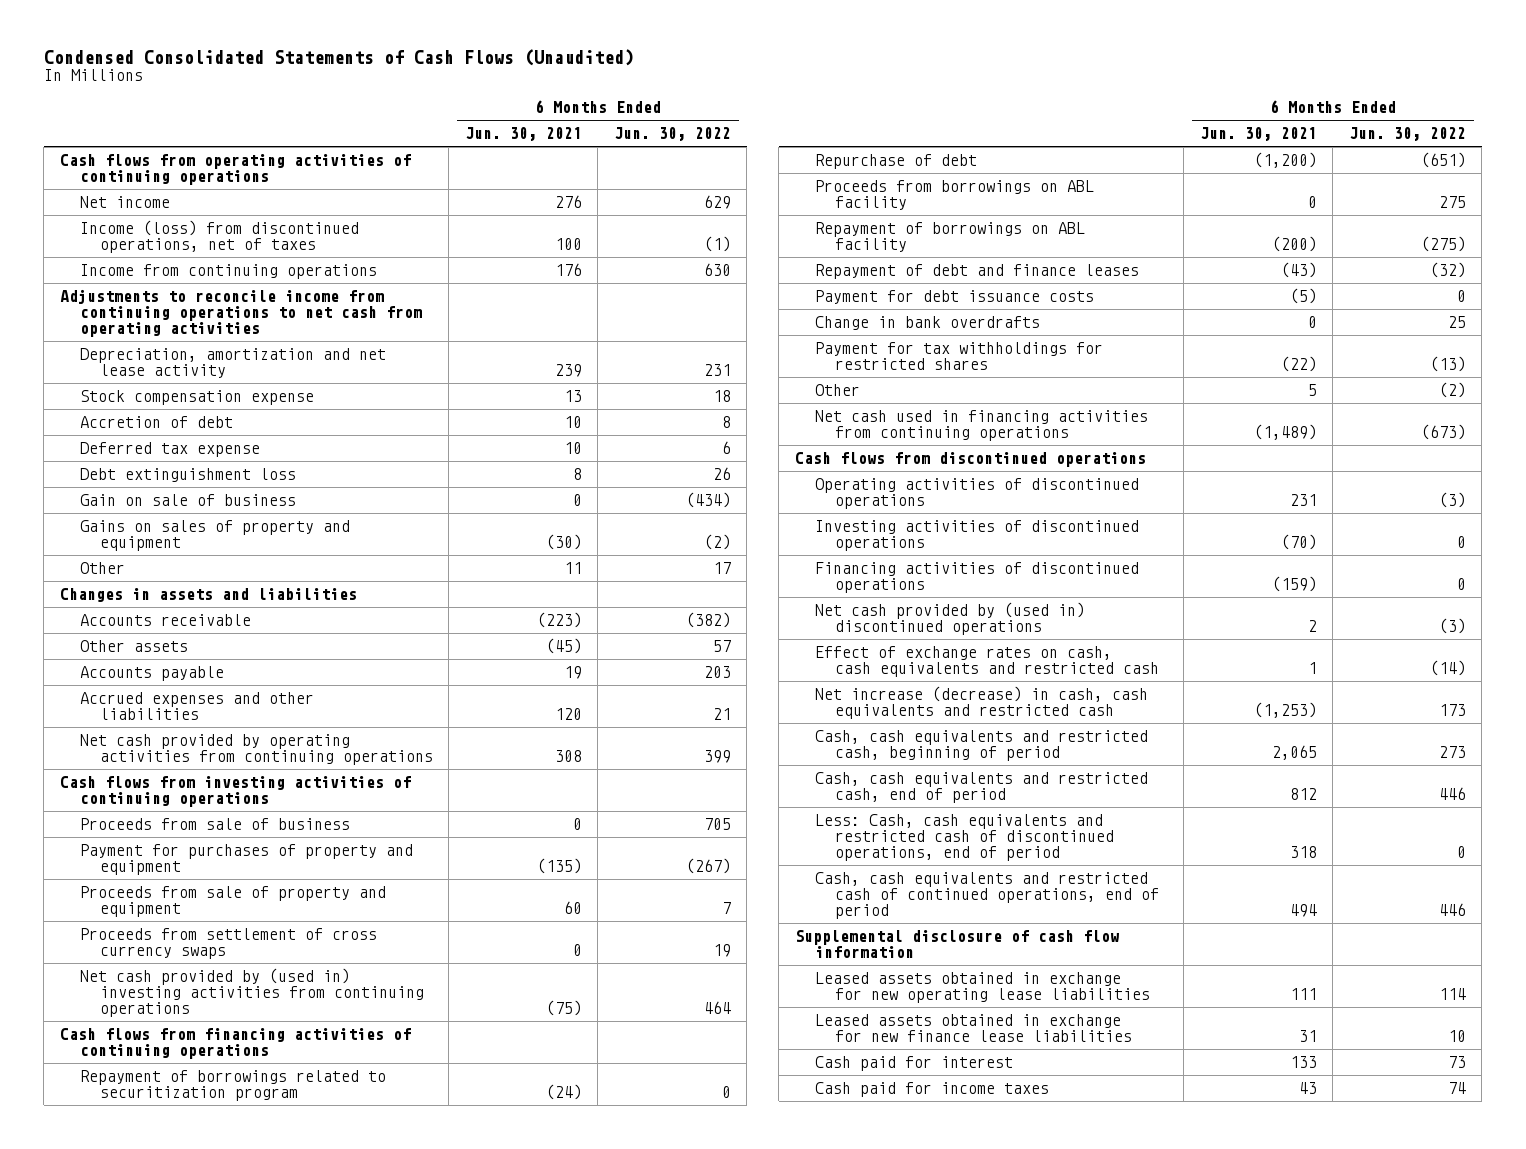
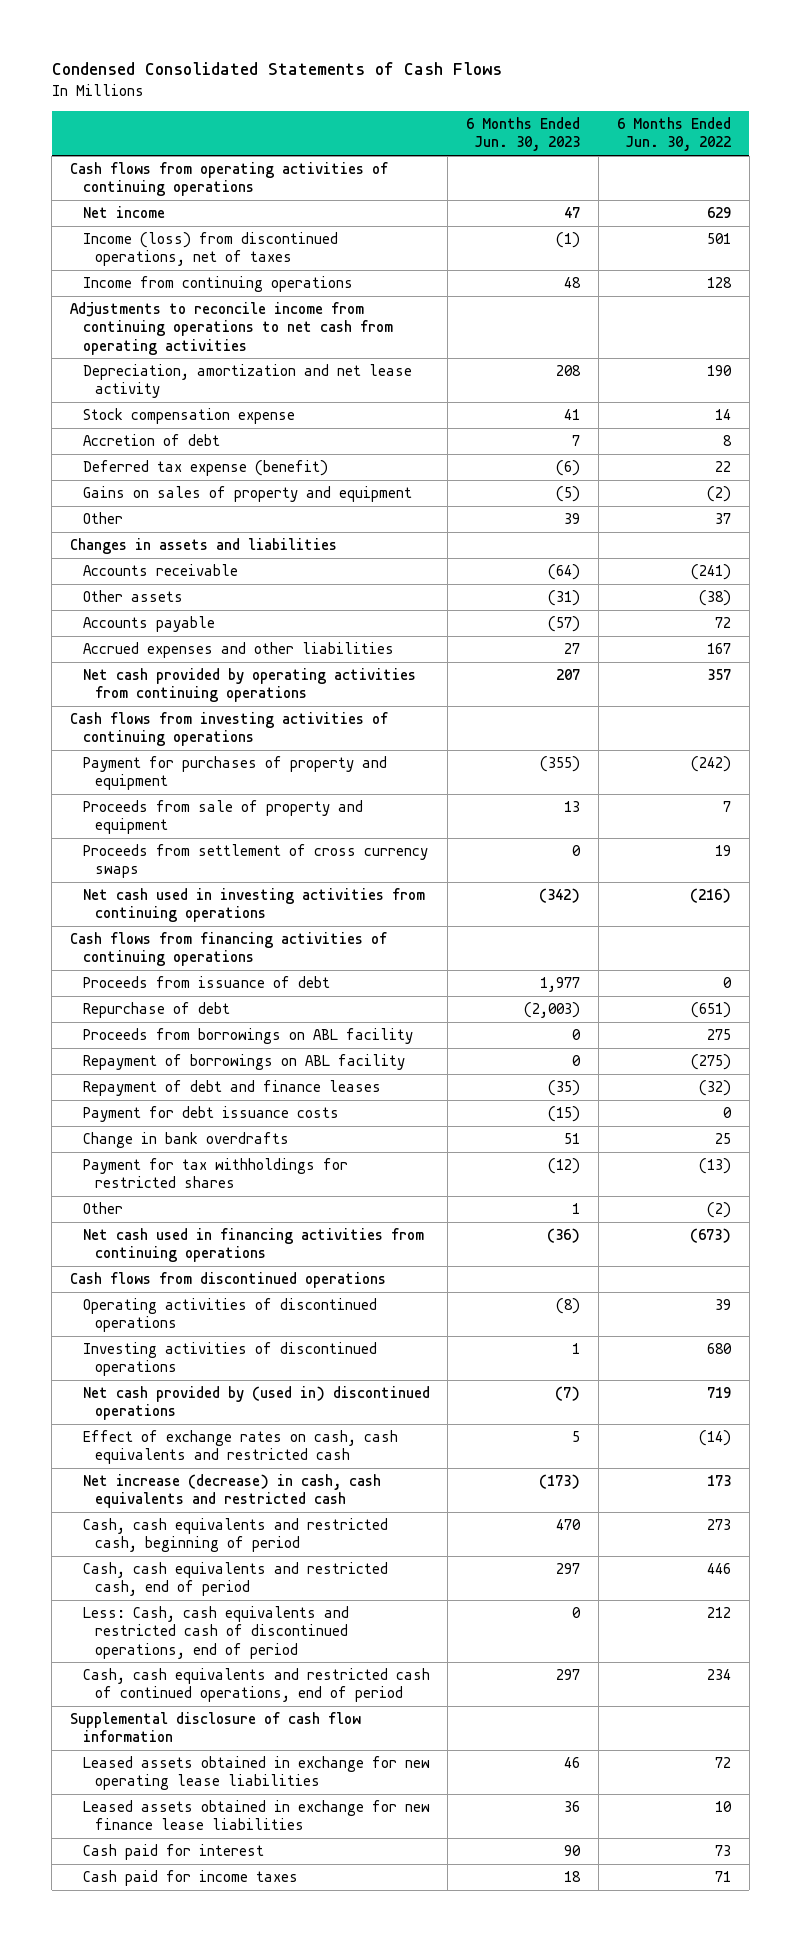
[43,48,634,66] Condensed Consolidated Statements of Cash Flows (Unaudited) -> [51,62,502,76] Condensed Consolidated Statements of Cash Flows
[464,127,582,142] Jun. 30, 2021 -> none
none -> [466,117,581,152] 6 Months Ended Jun. 30, 2023
[703,235,731,252] (1) -> [706,233,731,245] 501
[703,263,731,277] 630 -> [706,277,732,289] 128
[703,363,731,376] 231 -> [706,365,732,377] 190
[712,390,731,403] 18 -> [714,409,731,421] 14
[79,468,296,483] Debt extinguishment loss -> none
[79,494,296,507] Gain on sale of business -> none
[79,442,260,458] Deferred tax expense -> [82,460,328,477] Deferred tax expense (benefit)
[721,441,731,455] 6 -> [714,461,731,473] 22
[712,562,731,575] 17 -> [714,513,731,525] 37
[685,612,731,629] (382) -> [690,564,731,581] (241)
[712,640,731,653] 57 -> [698,590,731,607] (38)
[703,666,731,679] 203 -> [714,617,731,629] 72
[712,707,731,720] 21 -> [706,643,731,655] 167
[703,749,731,763] 399 -> [706,669,731,681] 357
[79,818,350,831] Proceeds from sale of business -> none
[685,857,731,874] (267) -> [690,756,731,773] (242)
[79,968,424,1017] Net cash provided by (used in) investing activities from continuing operations -> [82,888,425,923] Net cash used in investing activities from continuing operations
[703,1000,731,1014] 464 -> [689,888,731,904] (216)
[79,1070,386,1101] Repayment of borrowings related to securitization program -> none
none -> [82,976,330,989] Proceeds from issuance of debt
[814,562,1139,593] Financing activities of discontinued operations -> none
[1438,491,1466,508] (3) -> [714,1299,731,1311] 39
[1456,535,1466,548] 0 -> [706,1343,732,1355] 680
[1438,617,1466,634] (3) -> [706,1387,731,1399] 719
[1456,845,1466,858] 0 -> [706,1607,731,1619] 212
[1438,902,1466,916] 446 -> [706,1669,731,1681] 234
[1438,987,1466,1000] 114 -> [714,1757,731,1769] 72
[1447,1082,1466,1095] 74 -> [714,1871,731,1883] 71

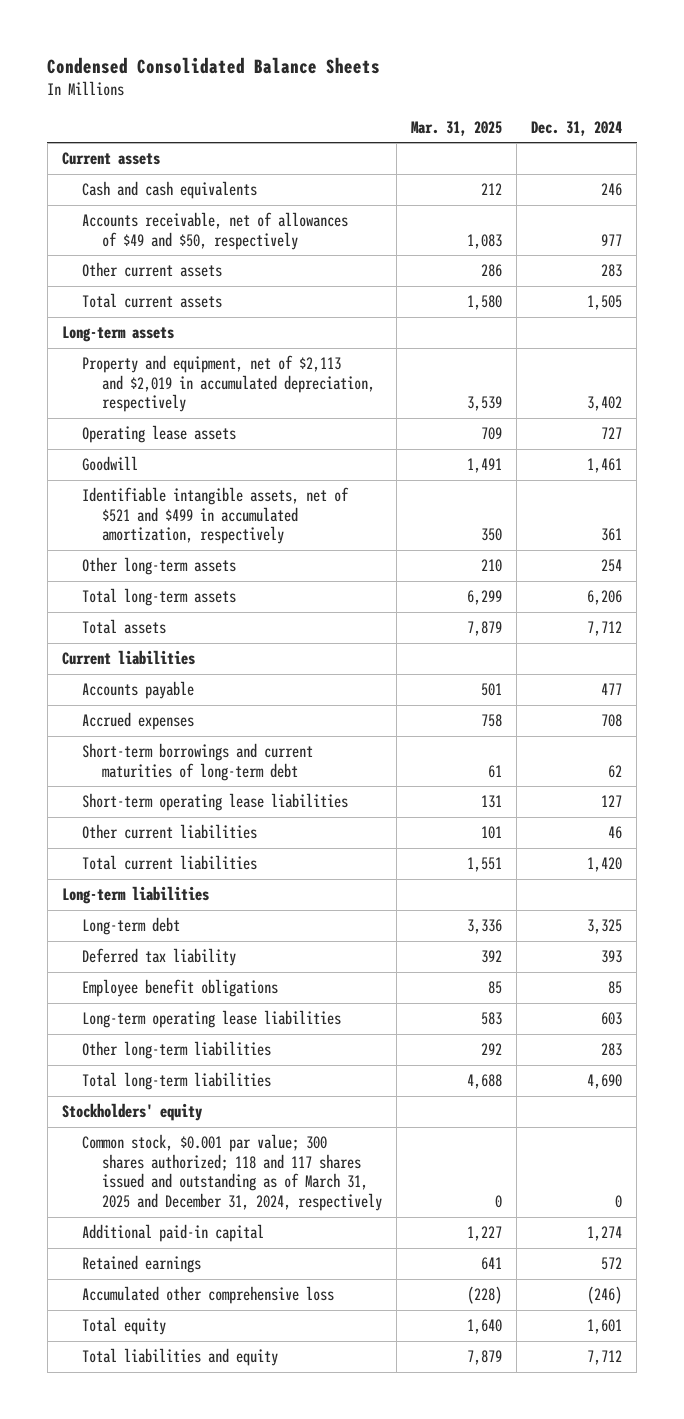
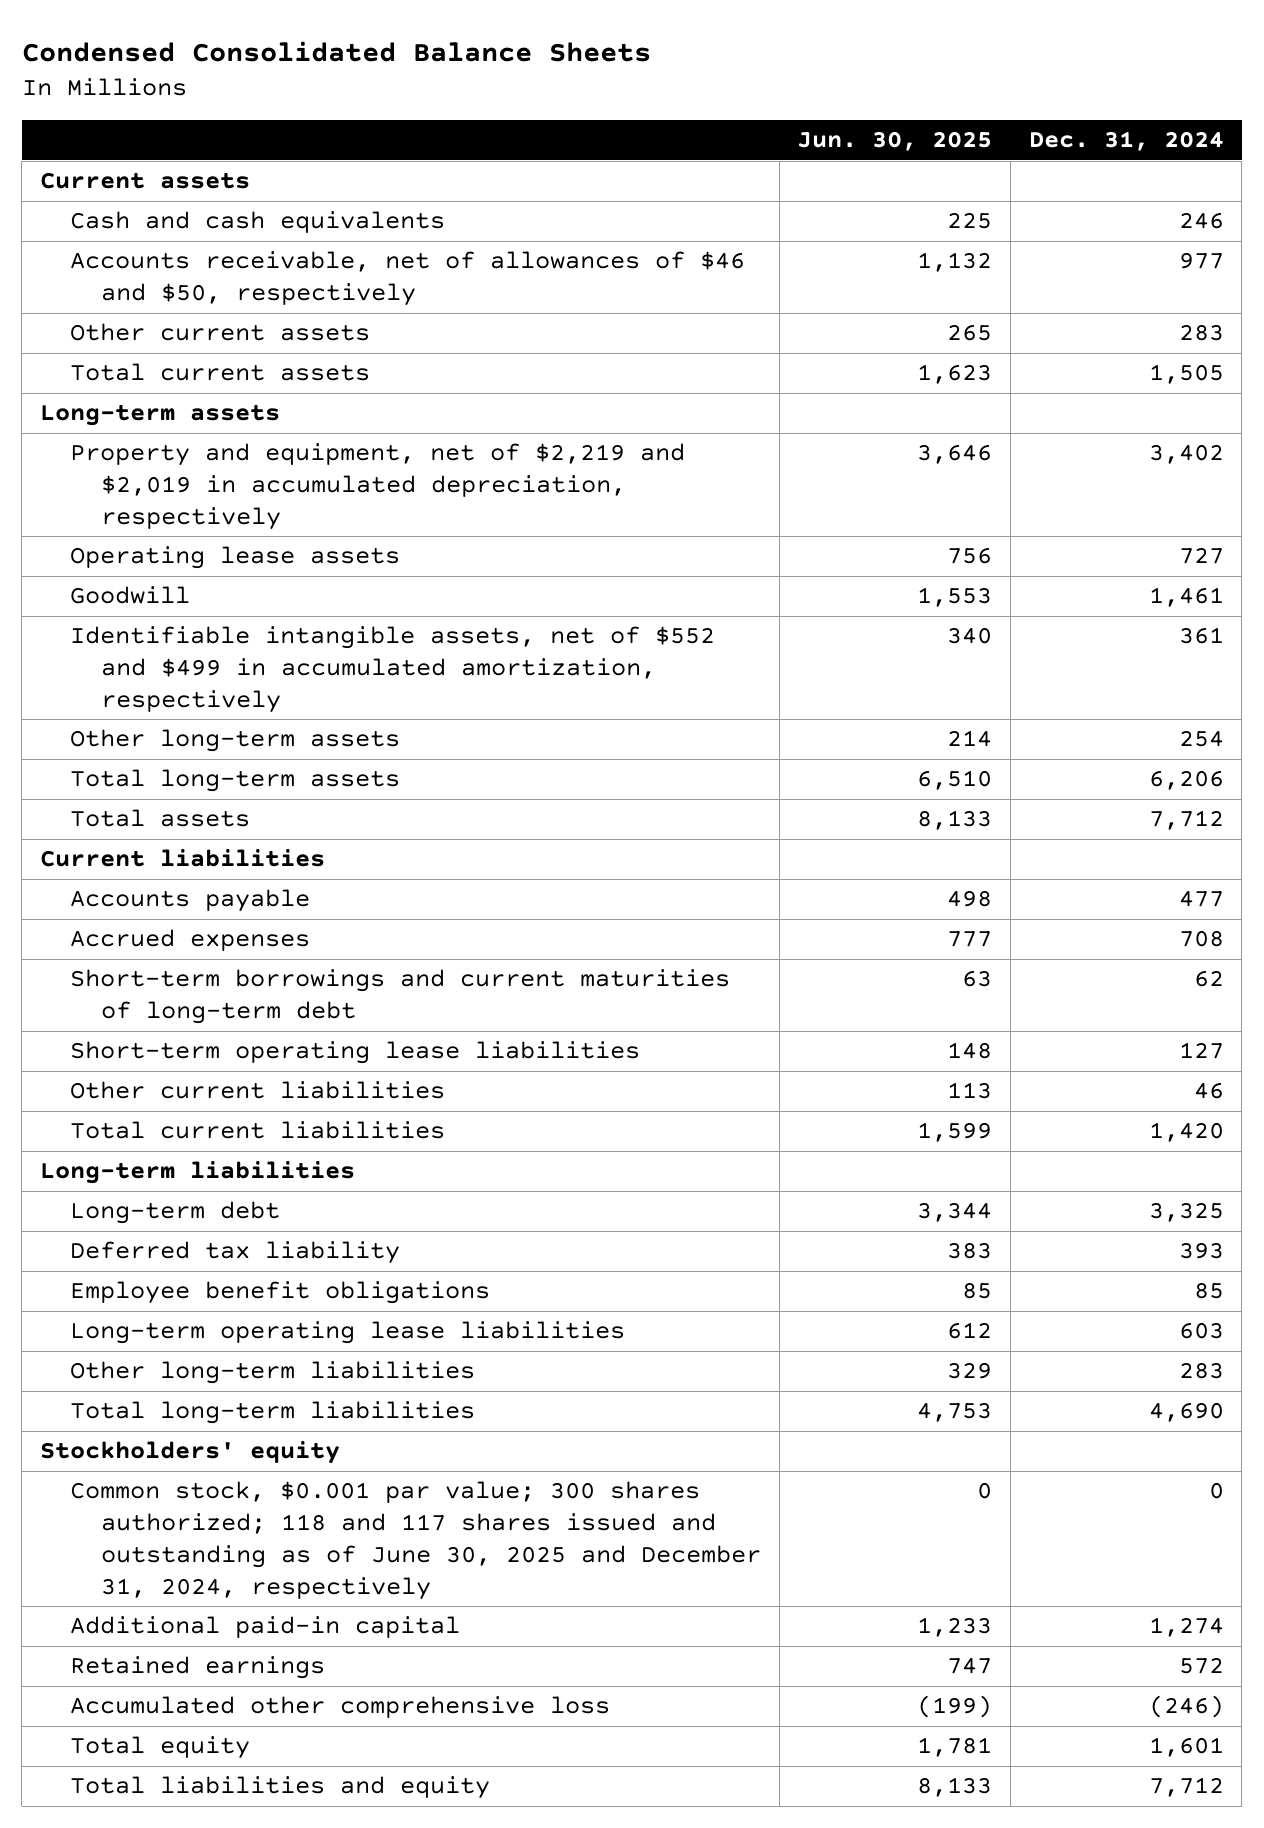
[411,120,503,136] Mar. 31, 2025 -> none
none -> [797,131,993,152] Jun. 30, 2025
[82,212,349,250] Accounts receivable, net of allowances of $49 and $50, respectively -> [70,251,746,307] Accounts receivable, net of allowances of $46 and $50, respectively
[82,355,376,413] Property and equipment, net of $2,113 and $2,019 in accumulated depreciation, respectively -> [70,443,686,531] Property and equipment, net of $2,219 and $2,019 in accumulated depreciation, respectively
[82,487,350,545] Identifiable intangible assets, net of $521 and $499 in accumulated amortization, respectively -> [70,626,716,714] Identifiable intangible assets, net of $552 and $499 in accumulated amortization, respectively
[82,1134,383,1212] Common stock, $0.001 par value; 300 shares authorized; 118 and 117 shares issued and outstanding as of March 31, 2025 and December 31, 2024, respectively -> [70,1481,761,1601] Common stock, $0.001 par value; 300 shares authorized; 118 and 117 shares issued and outstanding as of June 30, 2025 and December 31, 2024, respectively

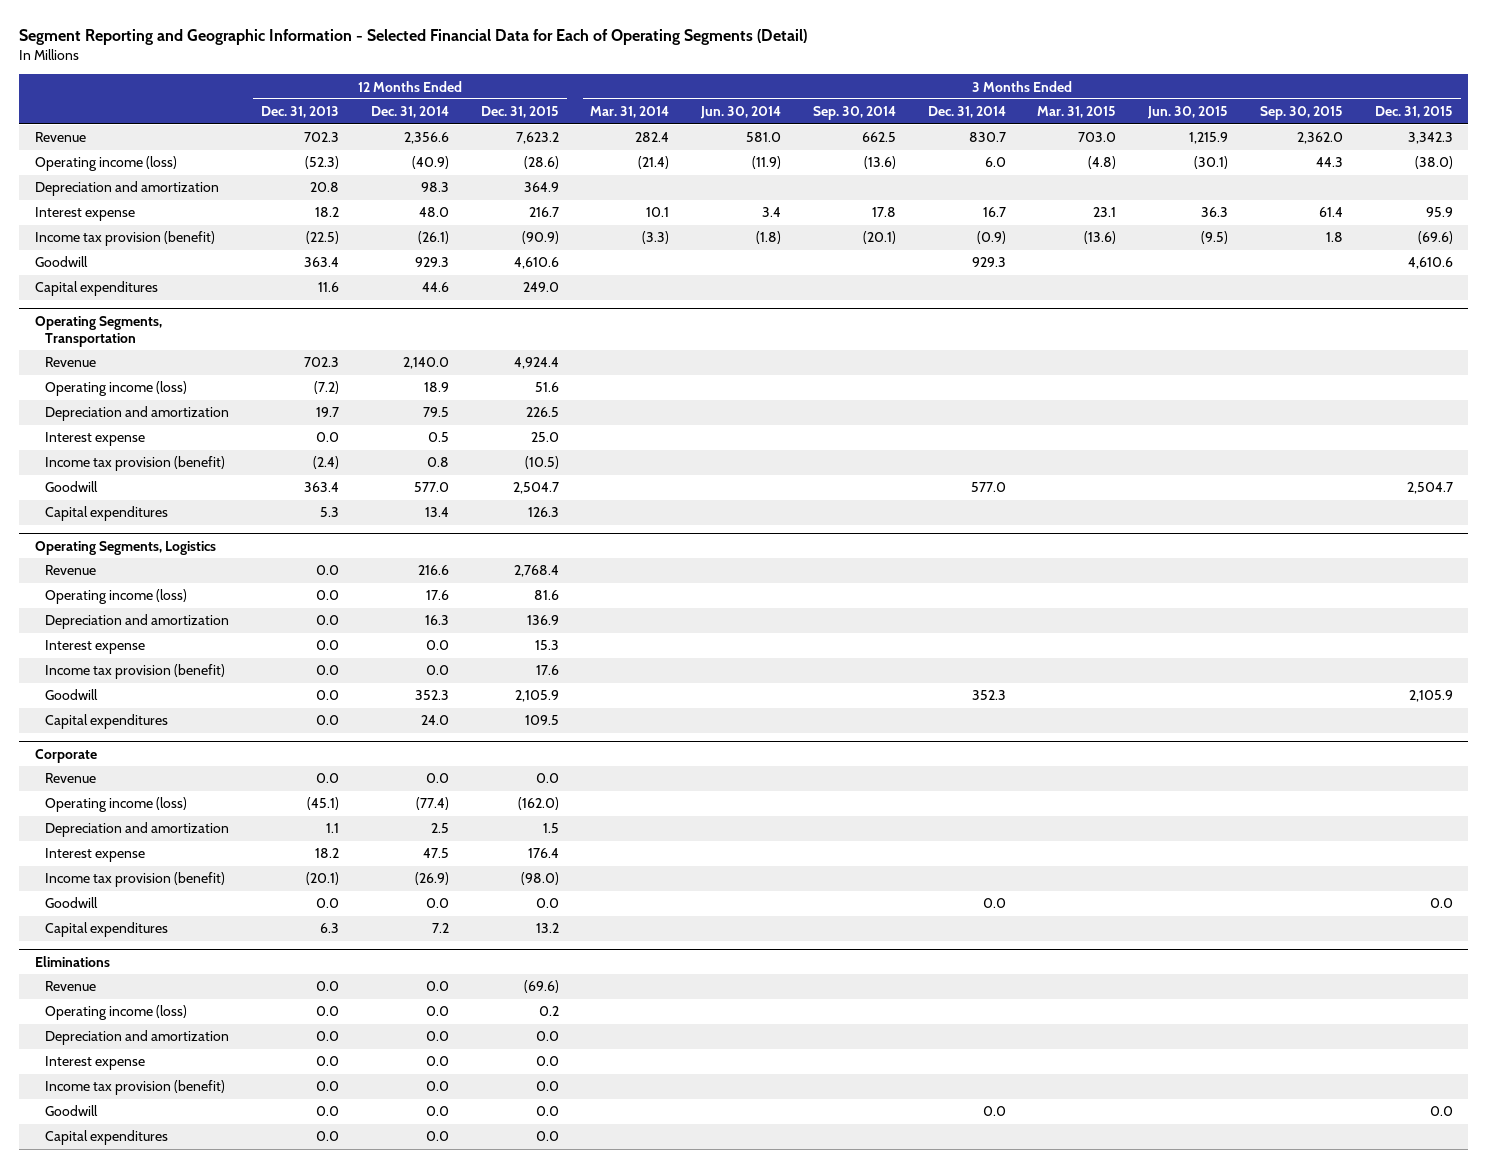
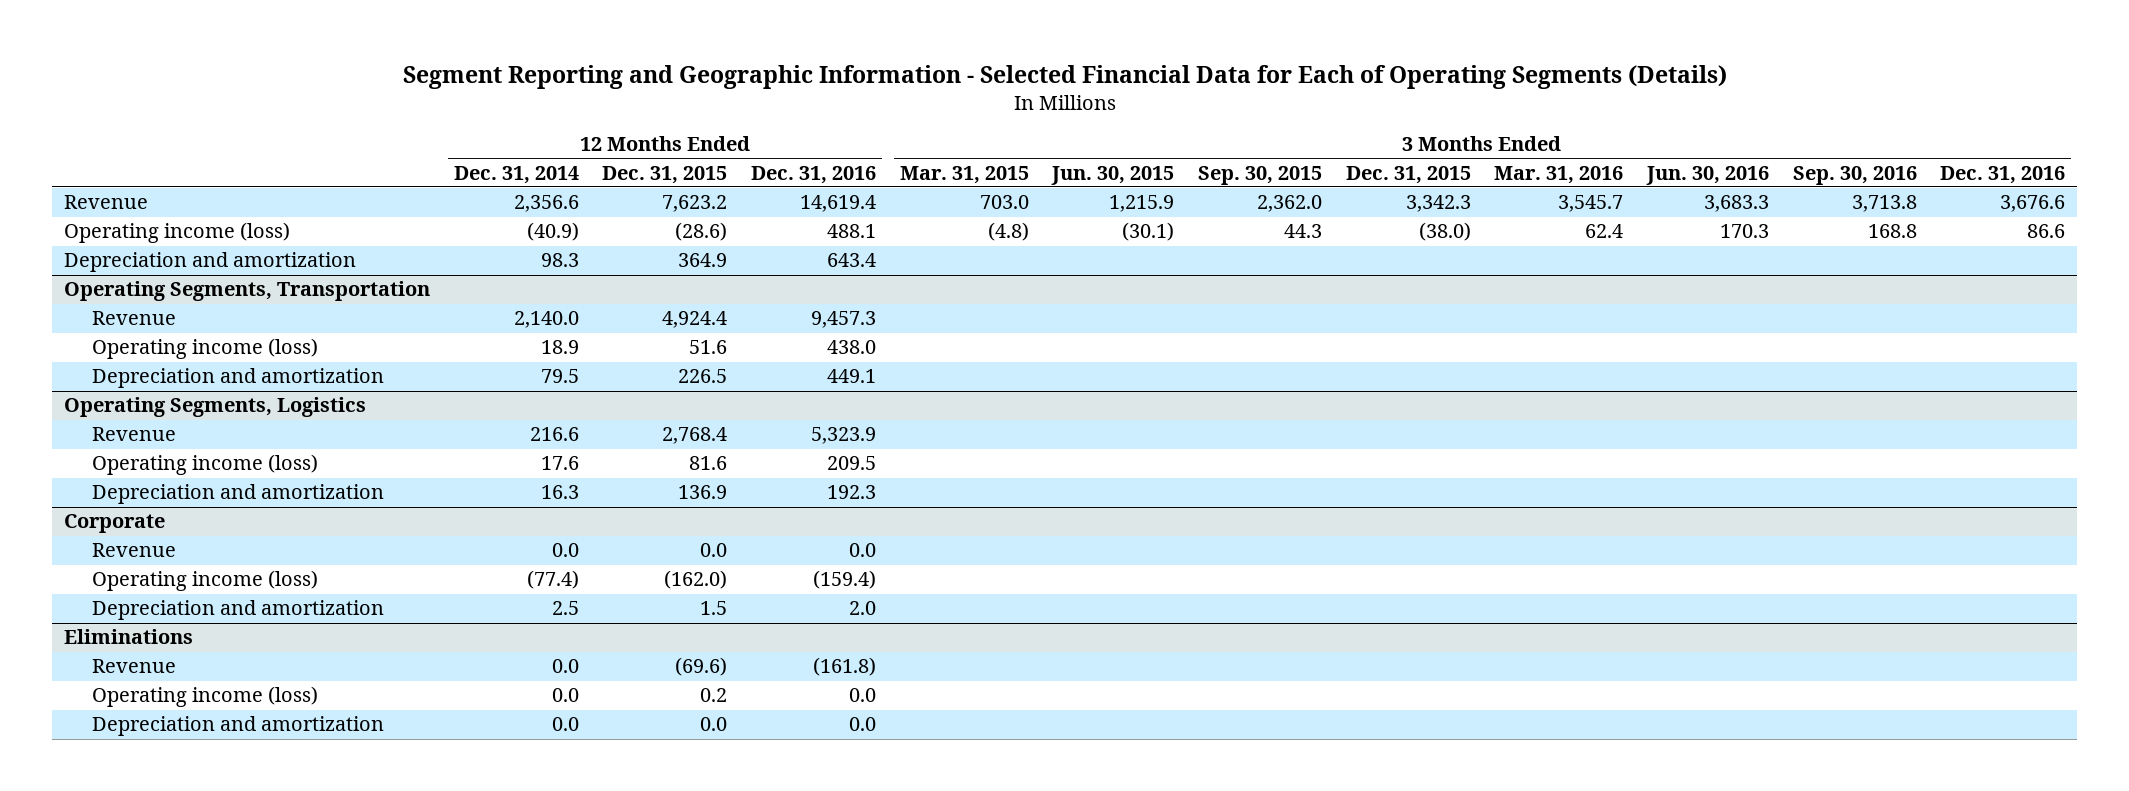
[19,29,808,46] Segment Reporting and Geographic Information - Selected Financial Data for Each of Operating Segments (Detail) -> [402,64,1727,89] Segment Reporting and Geographic Information - Selected Financial Data for Each of Operating Segments (Details)
[261,106,340,119] Dec. 31, 2013 -> none
[590,106,670,119] Mar. 31, 2014 -> none
[700,106,782,120] Jun. 30, 2014 -> none
[812,106,896,121] Sep. 30, 2014 -> none
[927,106,1006,119] Dec. 31, 2014 -> none
none -> [750,165,876,184] Dec. 31, 2016
none -> [1494,165,1624,184] Mar. 31, 2016
none -> [1646,165,1770,185] Jun. 30, 2016
none -> [1792,165,1917,185] Sep. 30, 2016
none -> [1940,165,2066,184] Dec. 31, 2016
[35,207,136,222] Interest expense -> none
[35,231,216,247] Income tax provision (benefit) -> none
[35,256,89,268] Goodwill -> none
[35,281,159,297] Capital expenditures -> none
[45,432,146,447] Interest expense -> none
[45,456,226,472] Income tax provision (benefit) -> none
[45,481,99,493] Goodwill -> none
[45,506,169,522] Capital expenditures -> none
[45,640,146,655] Interest expense -> none
[45,664,226,680] Income tax provision (benefit) -> none
[45,689,99,701] Goodwill -> none
[45,714,169,730] Capital expenditures -> none
[45,848,146,863] Interest expense -> none
[45,872,226,888] Income tax provision (benefit) -> none
[45,897,99,909] Goodwill -> none
[45,922,169,938] Capital expenditures -> none
[45,1056,146,1071] Interest expense -> none
[45,1080,226,1096] Income tax provision (benefit) -> none
[45,1105,99,1117] Goodwill -> none
[45,1130,169,1146] Capital expenditures -> none

